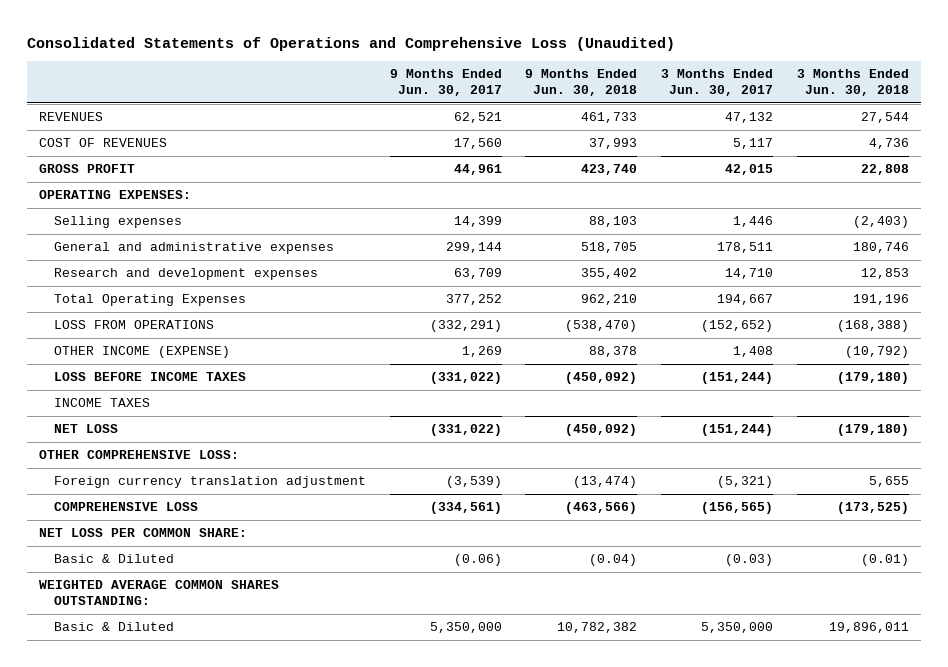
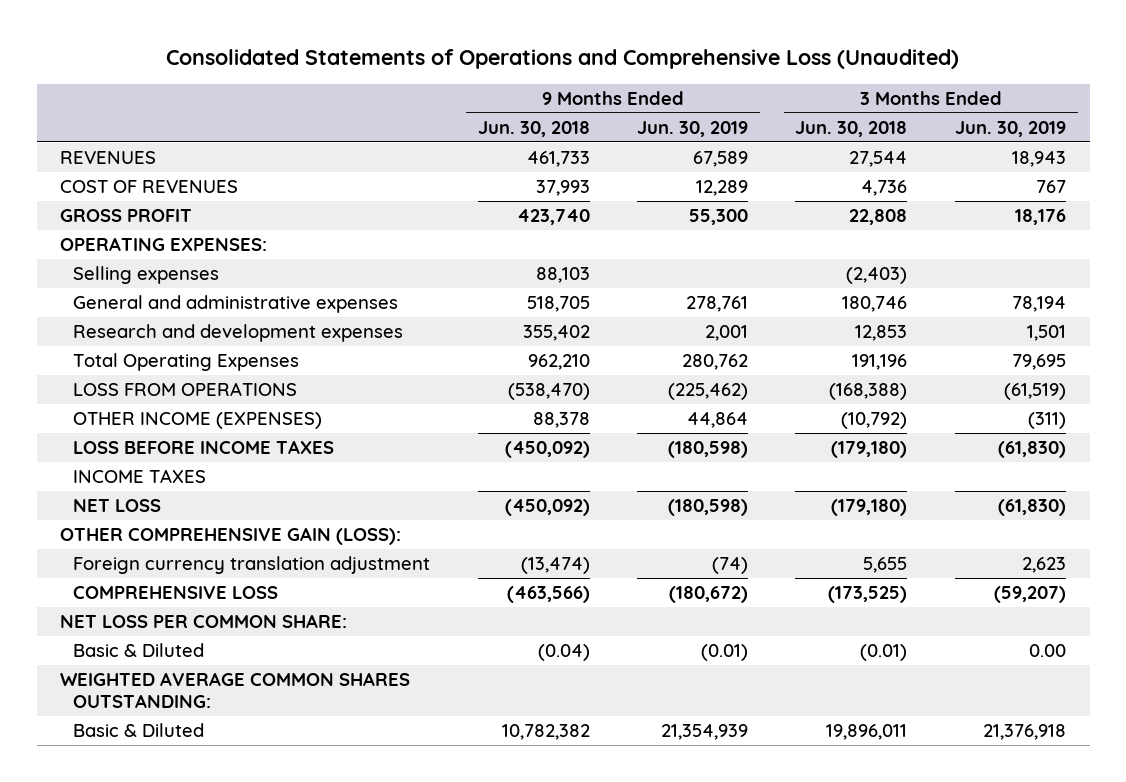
[389,68,502,96] 9 Months Ended Jun. 30, 2017 -> none
[661,68,774,96] 3 Months Ended Jun. 30, 2017 -> none
none -> [637,120,749,137] Jun. 30, 2019
none -> [954,120,1066,137] Jun. 30, 2019
[54,346,231,359] OTHER INCOME (EXPENSE) -> [73,411,323,429] OTHER INCOME (EXPENSES)
[39,450,240,460] OTHER COMPREHENSIVE LOSS: -> [60,526,402,545] OTHER COMPREHENSIVE GAIN (LOSS):

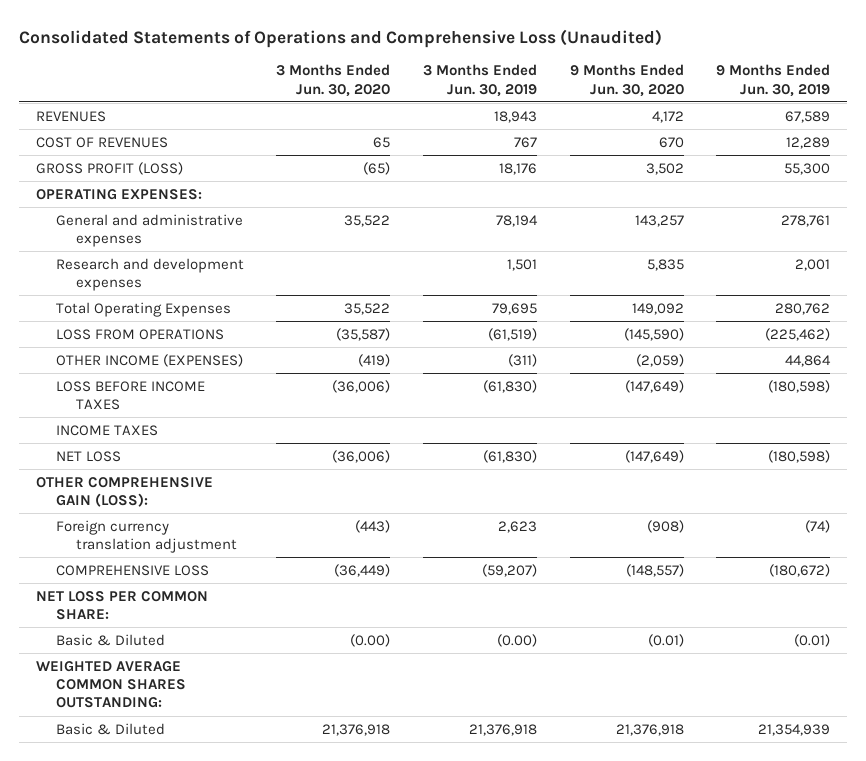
[477,120,590,137] Jun. 30, 2018 -> none
[795,120,908,137] Jun. 30, 2018 -> none
none -> [276,64,391,97] 3 Months Ended Jun. 30, 2020
none -> [569,64,684,97] 9 Months Ended Jun. 30, 2020
[60,208,193,222] GROSS PROFIT -> [35,161,183,175] GROSS PROFIT (LOSS)
[73,265,220,284] Selling expenses -> none
[1028,643,1066,657] 0.00 -> [497,633,538,647] (0.00)

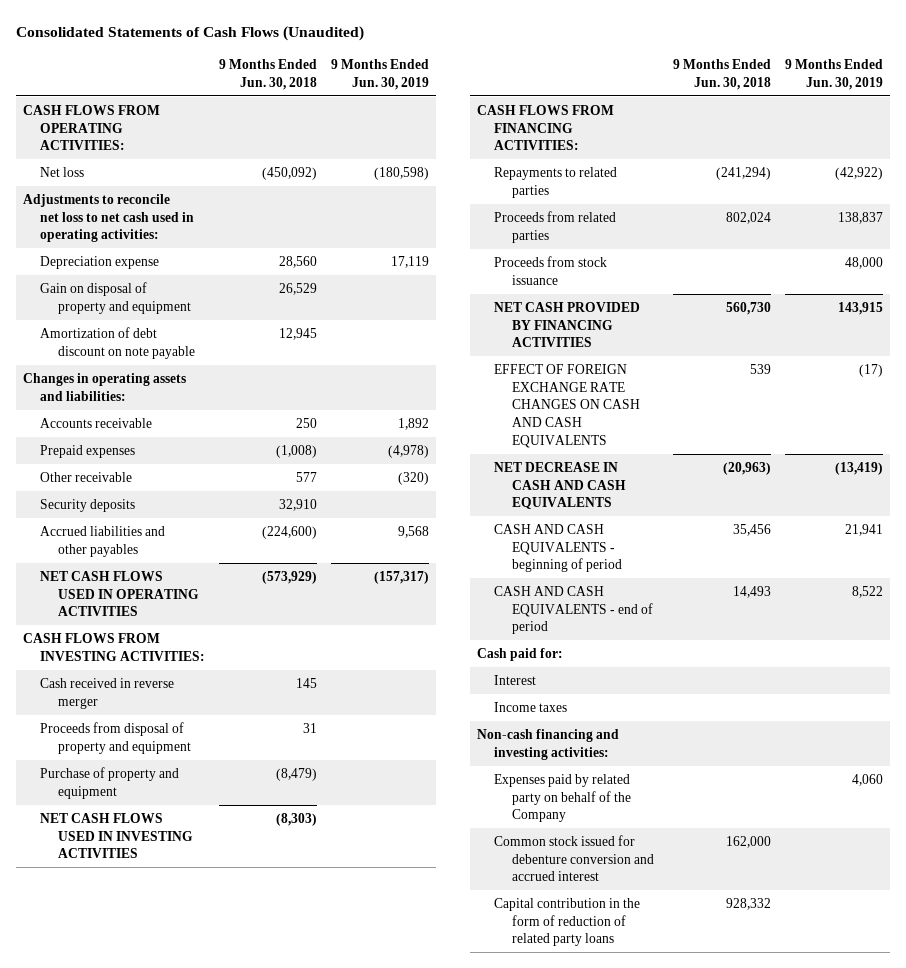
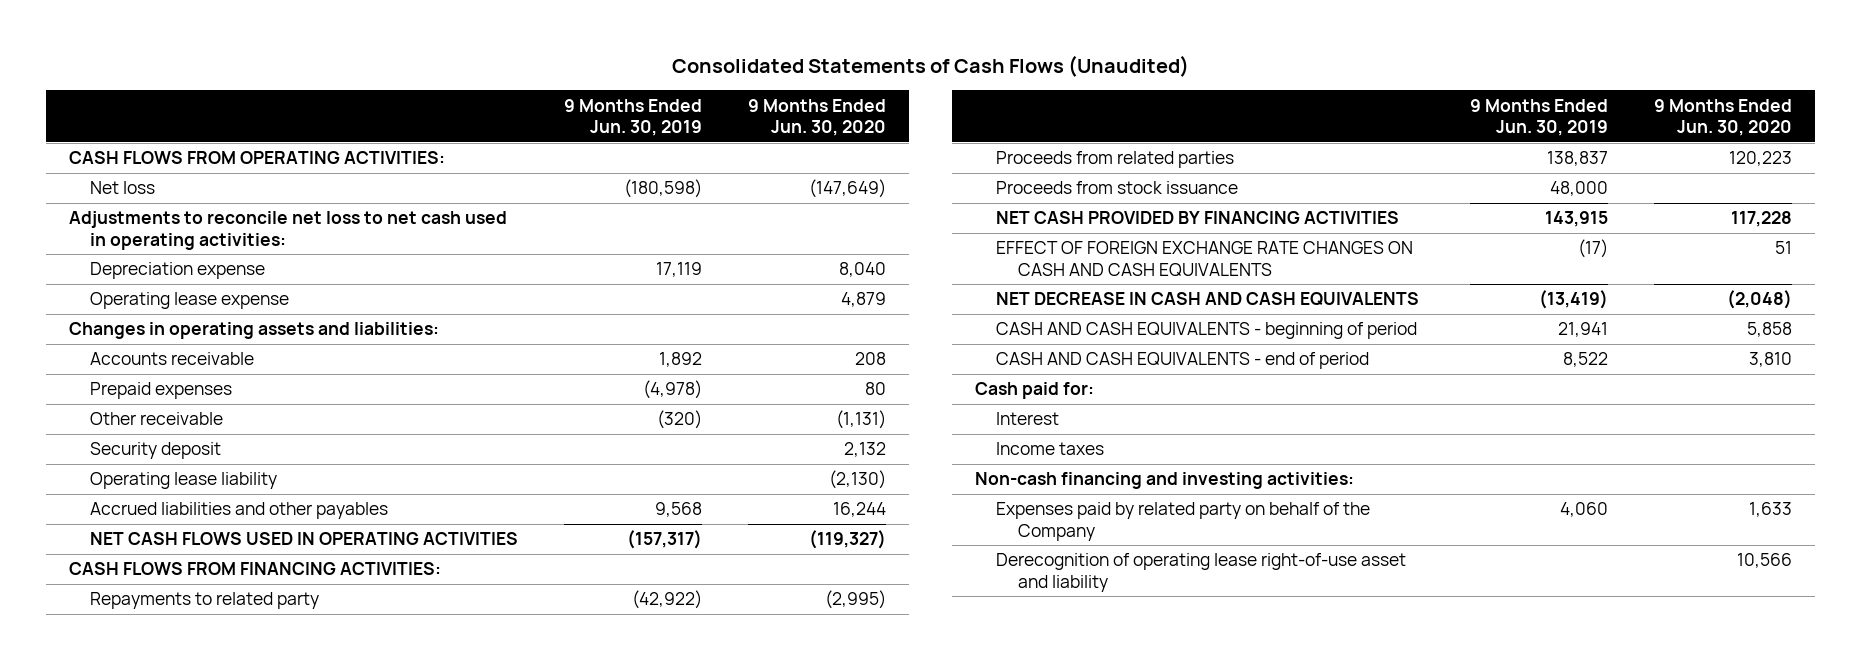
[219,58,318,90] 9 Months Ended Jun. 30, 2018 -> none
none -> [747,98,886,137] 9 Months Ended Jun. 30, 2020
[40,281,191,314] Gain on disposal of property and equipment -> none
[40,326,195,359] Amortization of debt discount on note payable -> none
none -> [90,292,290,310] Operating lease expense
[40,498,136,512] Security deposits -> [90,442,222,460] Security deposit
none -> [90,472,278,490] Operating lease liability
[23,632,206,661] CASH FLOWS FROM INVESTING ACTIVITIES: -> none
[40,677,175,709] Cash received in reverse merger -> none
[40,721,191,754] Proceeds from disposal of property and equipment -> none
[40,766,180,799] Purchase of property and equipment -> none
[40,812,193,859] NET CASH FLOWS USED IN INVESTING ACTIVITIES -> none
[494,166,618,198] Repayments to related parties -> [90,592,320,610] Repayments to related party
[494,834,654,882] Common stock issued for debenture conversion and accrued interest -> none
[494,897,641,947] Capital contribution in the form of reduction of related party loans -> none
none -> [996,553,1407,592] Derecognition of operating lease right-of-use asset and liability

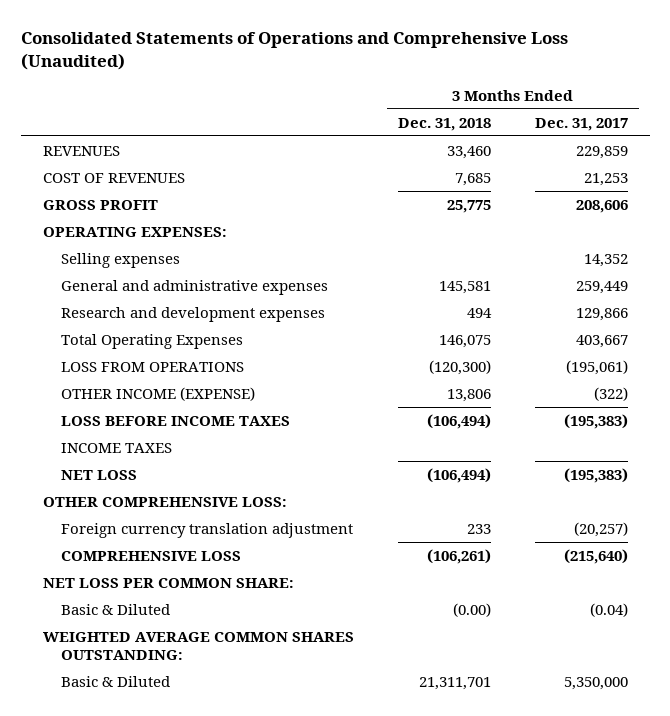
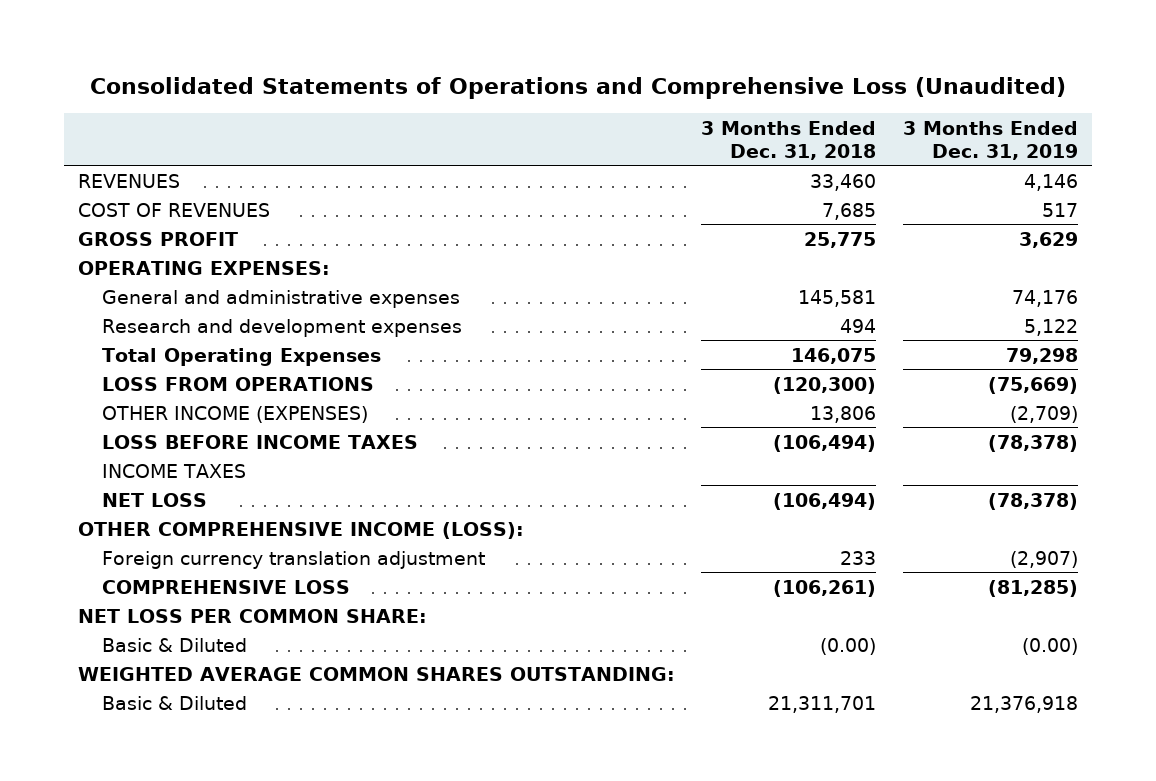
[534,117,628,131] Dec. 31, 2017 -> none
none -> [903,120,1079,160] 3 Months Ended Dec. 31, 2019
[61,252,181,268] Selling expenses -> none
[61,386,256,401] OTHER INCOME (EXPENSE) -> [101,405,368,423] OTHER INCOME (EXPENSES)
[42,496,287,507] OTHER COMPREHENSIVE LOSS: -> [77,521,524,539] OTHER COMPREHENSIVE INCOME (LOSS):

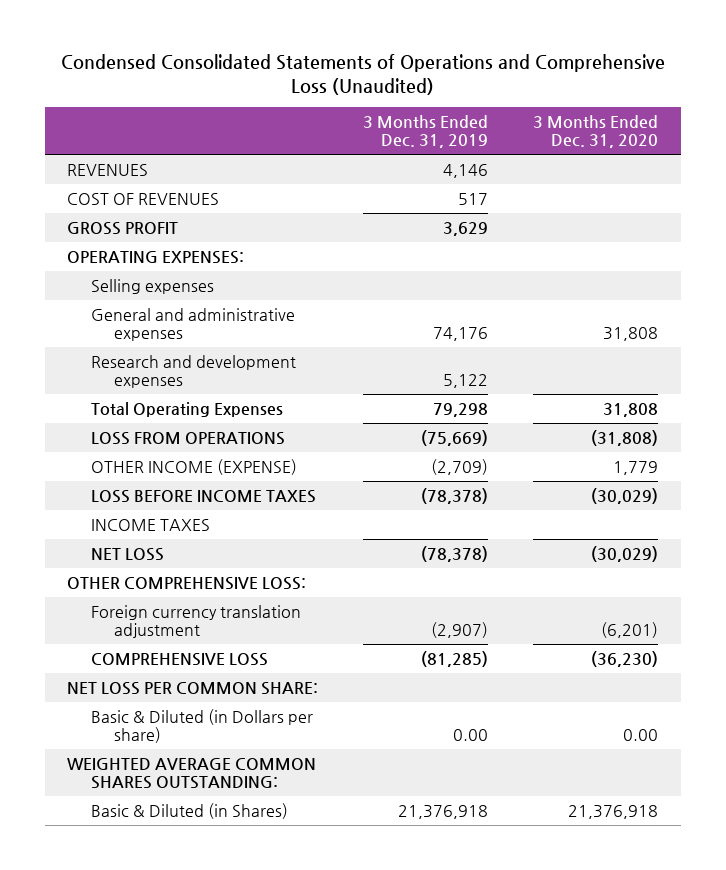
[89,76,1066,99] Consolidated Statements of Operations and Comprehensive Loss (Unaudited) -> [60,54,665,96] Condensed Consolidated Statements of Operations and Comprehensive Loss (Unaudited)
[701,120,877,160] 3 Months Ended Dec. 31, 2018 -> none
none -> [533,115,659,149] 3 Months Ended Dec. 31, 2020
none -> [90,278,214,294] Selling expenses
[101,405,368,423] OTHER INCOME (EXPENSES) -> [90,458,297,475] OTHER INCOME (EXPENSE)
[77,521,524,539] OTHER COMPREHENSIVE INCOME (LOSS): -> [67,576,307,590] OTHER COMPREHENSIVE LOSS:
[101,637,247,652] Basic & Diluted -> [90,708,313,743] Basic & Diluted (in Dollars per share)
[1022,637,1079,655] (0.00) -> [453,728,489,741] 0.00
[101,695,247,710] Basic & Diluted -> [90,802,288,819] Basic & Diluted (in Shares)

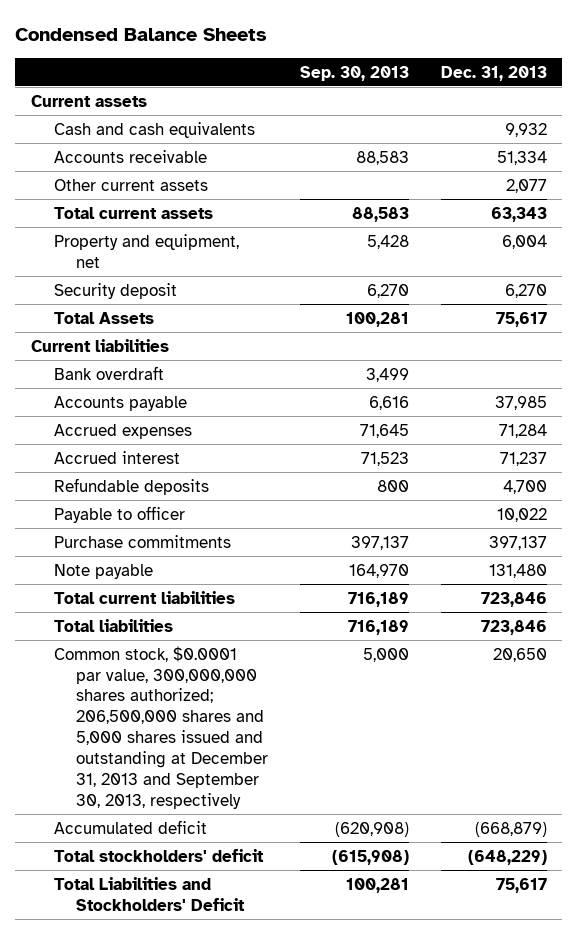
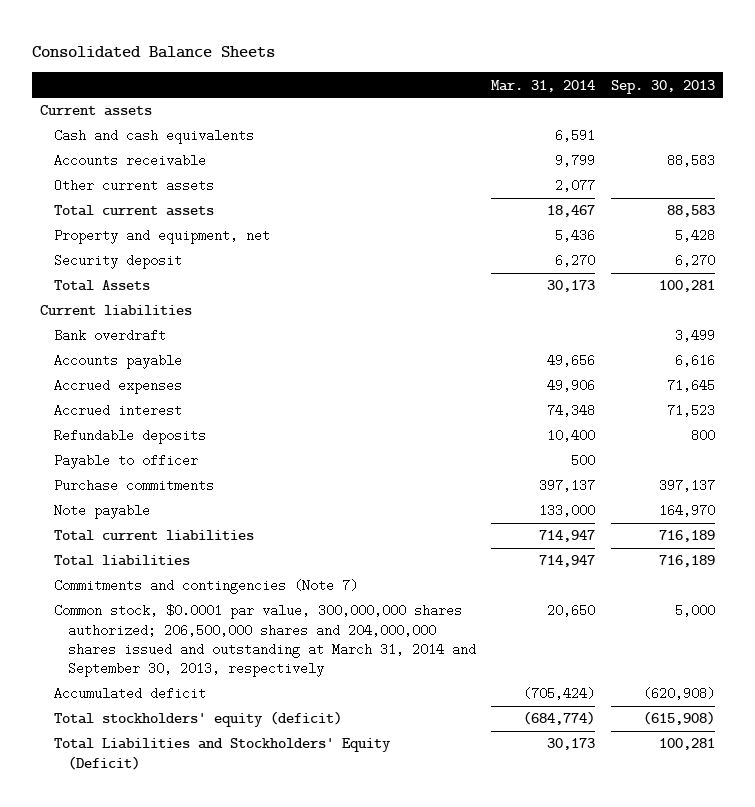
[14,28,267,42] Condensed Balance Sheets -> [32,45,276,58] Consolidated Balance Sheets
[440,65,547,81] Dec. 31, 2013 -> none
none -> [491,79,596,92] Mar. 31, 2014
none -> [53,579,358,595] Commitments and contingencies (Note 7)
[53,645,269,809] Common stock, $0.0001 par value, 300,000,000 shares authorized; 206,500,000 shares and 5,000 shares issued and outstanding at December 31, 2013 and September 30, 2013, respectively -> [53,604,476,677] Common stock, $0.0001 par value, 300,000,000 shares authorized; 206,500,000 shares and 204,000,000 shares issued and outstanding at March 31, 2014 and September 30, 2013, respectively
[53,848,264,862] Total stockholders' deficit -> [53,711,342,728] Total stockholders' equity (deficit)
[53,876,246,911] Total Liabilities and Stockholders' Deficit -> [53,738,391,770] Total Liabilities and Stockholders' Equity (Deficit)

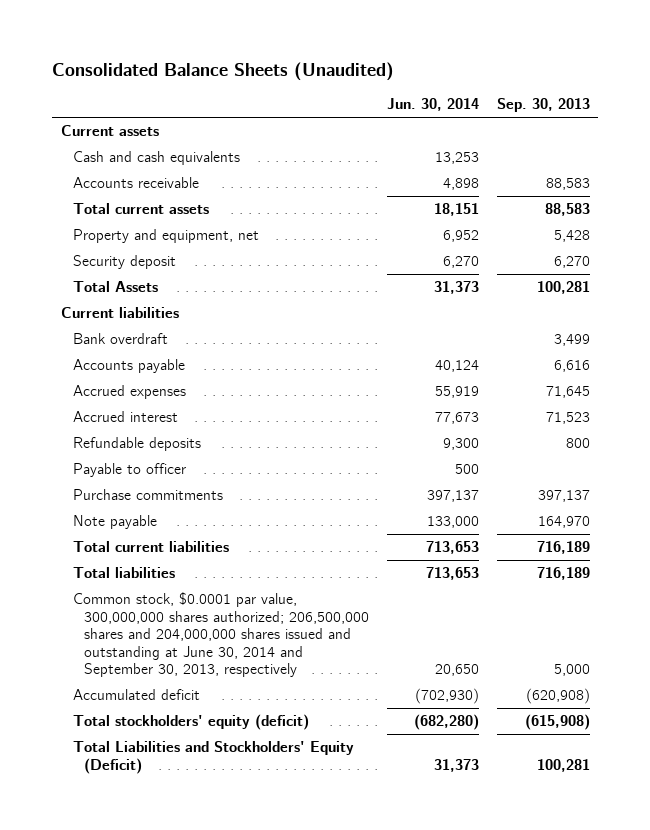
[32,45,276,58] Consolidated Balance Sheets -> [52,61,395,81] Consolidated Balance Sheets (Unaudited)
[491,79,596,92] Mar. 31, 2014 -> none
none -> [387,98,480,112] Jun. 30, 2014
[53,179,214,193] Other current assets -> none
[53,579,358,595] Commitments and contingencies (Note 7) -> none
[53,604,476,677] Common stock, $0.0001 par value, 300,000,000 shares authorized; 206,500,000 shares and 204,000,000 shares issued and outstanding at March 31, 2014 and September 30, 2013, respectively -> [72,592,370,678] Common stock, $0.0001 par value, 300,000,000 shares authorized; 206,500,000 shares and 204,000,000 shares issued and outstanding at June 30, 2014 and September 30, 2013, respectively

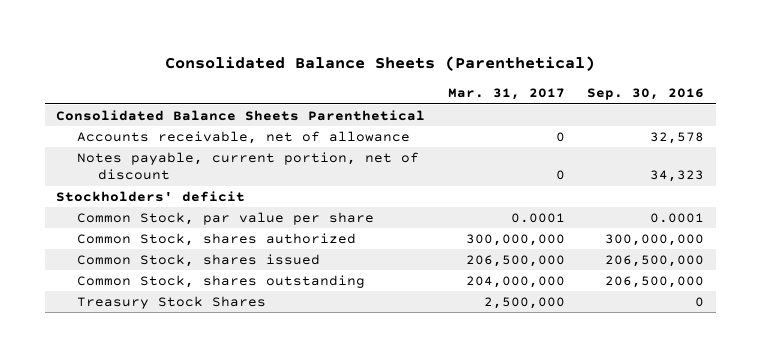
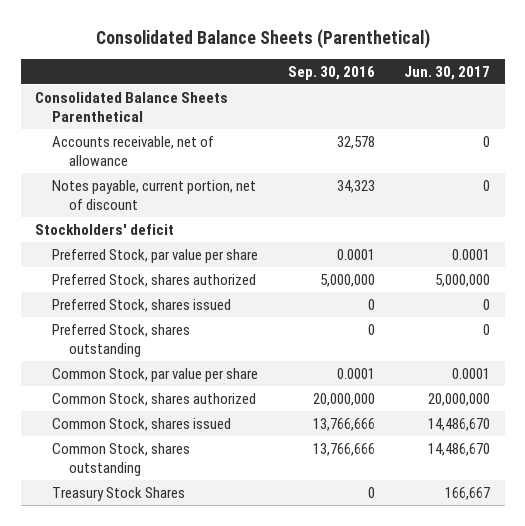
[447,88,565,101] Mar. 31, 2017 -> none
none -> [404,65,491,80] Jun. 30, 2017
none -> [52,248,259,263] Preferred Stock, par value per share
none -> [52,273,257,287] Preferred Stock, shares authorized
none -> [52,298,232,312] Preferred Stock, shares issued
none -> [52,323,191,358] Preferred Stock, shares outstanding
[605,234,705,247] 300,000,000 -> [312,392,375,406] 20,000,000
[605,255,705,268] 206,500,000 -> [312,417,375,431] 13,766,666
[605,276,705,289] 206,500,000 -> [312,442,375,456] 13,766,666

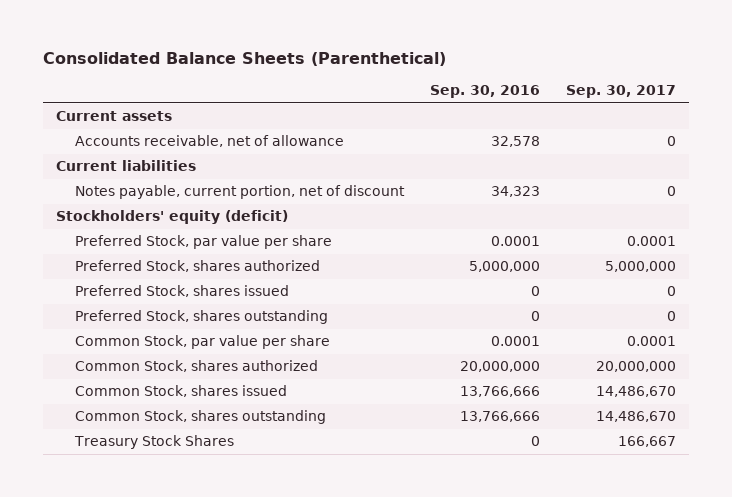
[404,65,491,80] Jun. 30, 2017 -> none
none -> [566,85,677,99] Sep. 30, 2017
[35,91,229,123] Consolidated Balance Sheets Parenthetical -> none
none -> [56,111,173,122] Current assets
none -> [56,160,197,172] Current liabilities
[35,223,175,235] Stockholders' deficit -> [56,210,289,225] Stockholders' equity (deficit)

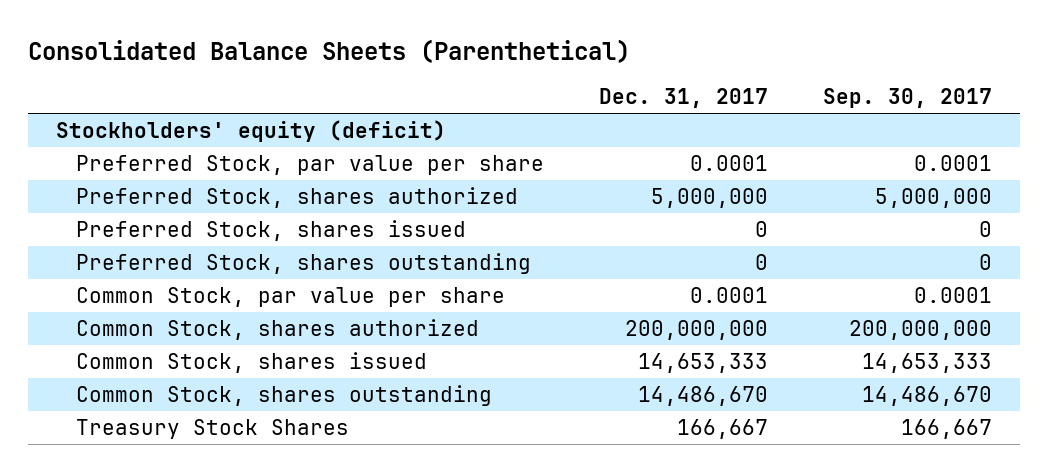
[429,85,540,99] Sep. 30, 2016 -> none
none -> [599,88,769,109] Dec. 31, 2017
[56,111,173,122] Current assets -> none
[74,135,344,148] Accounts receivable, net of allowance -> none
[56,160,197,172] Current liabilities -> none
[74,185,405,200] Notes payable, current portion, net of discount -> none
[596,361,677,373] 20,000,000 -> [849,319,993,340] 200,000,000
[596,386,677,398] 14,486,670 -> [862,352,993,373] 14,653,333

